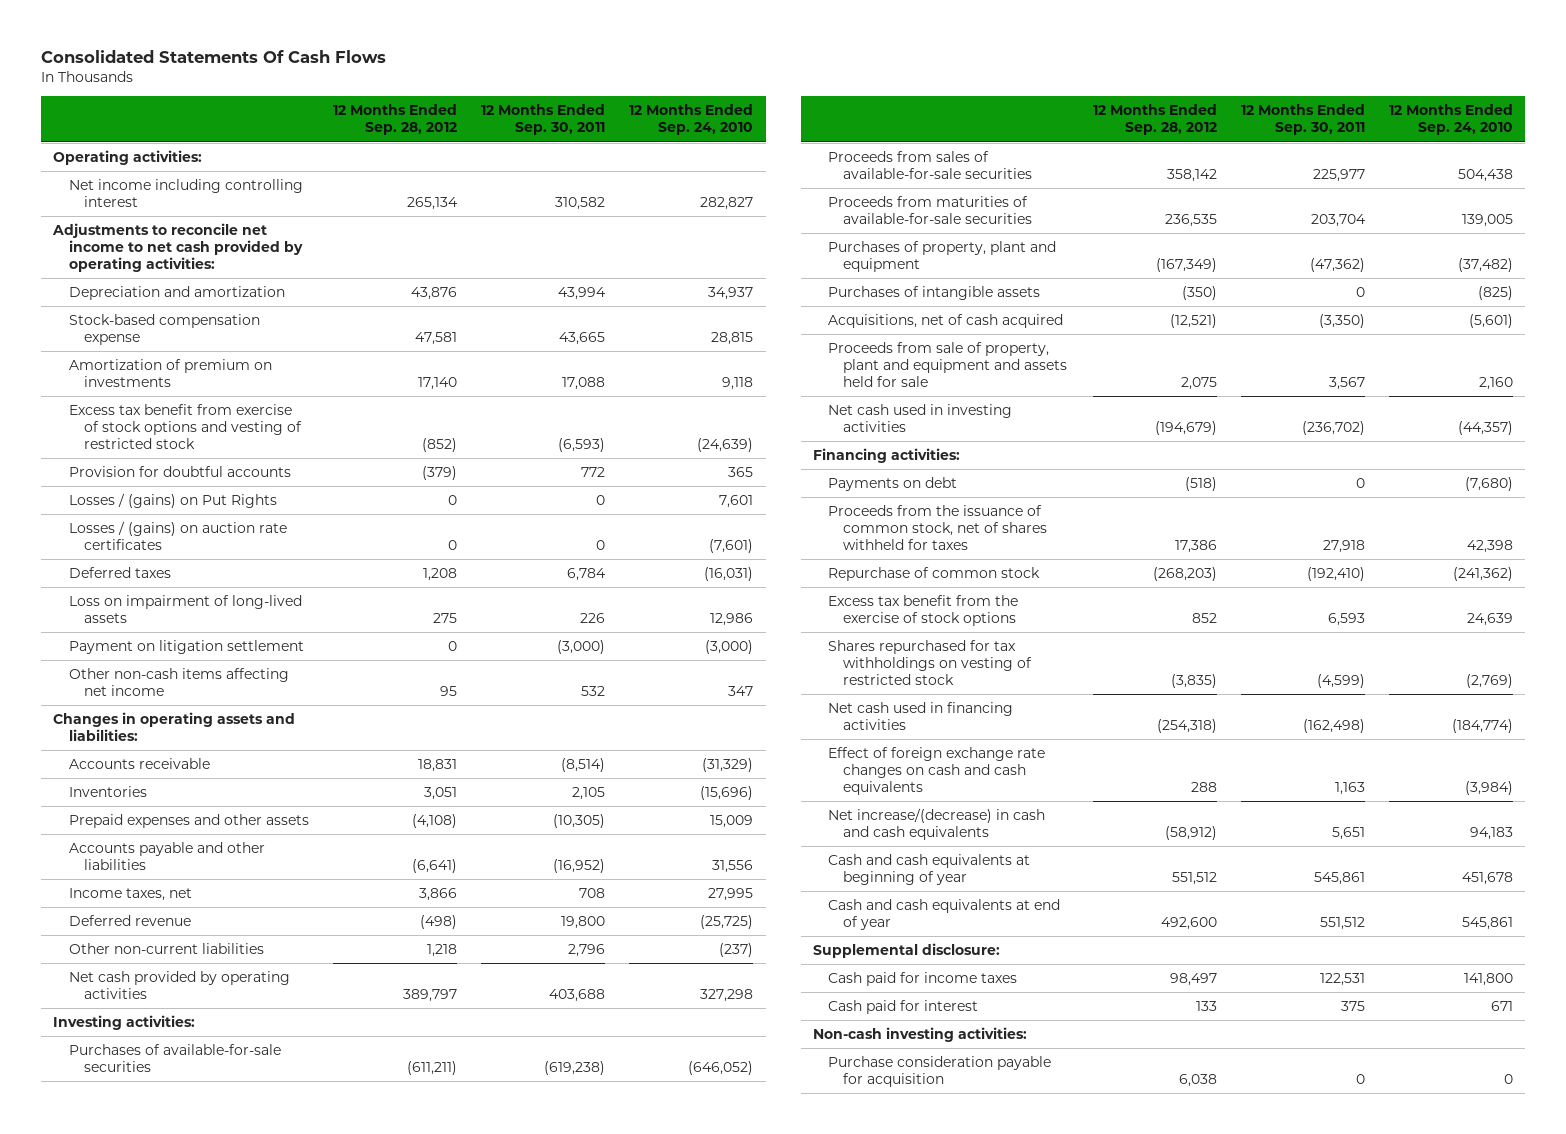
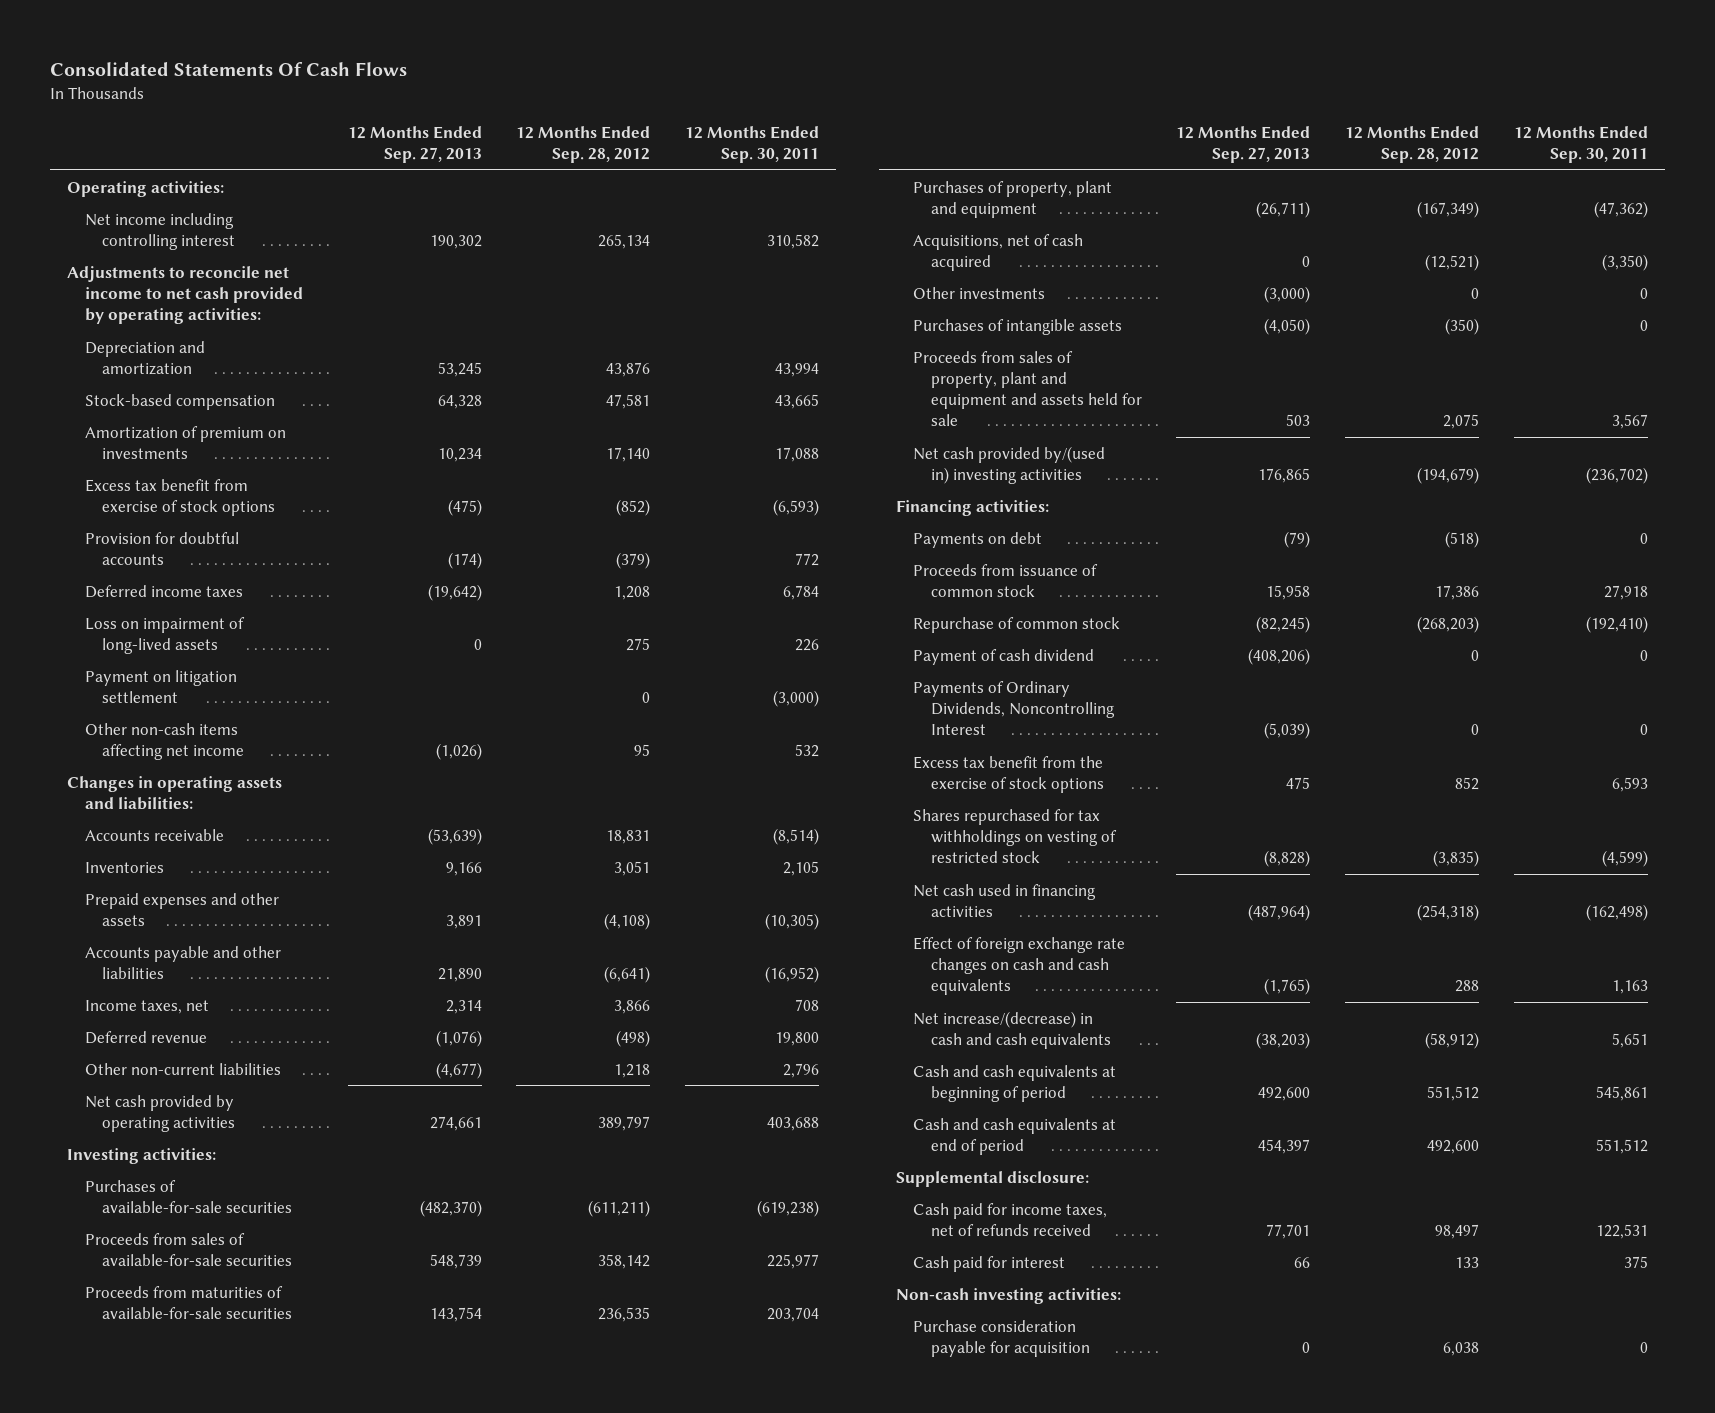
[629,104,754,136] 12 Months Ended Sep. 24, 2010 -> none
none -> [347,126,482,164] 12 Months Ended Sep. 27, 2013
[68,314,260,345] Stock-based compensation expense -> [84,393,275,410] Stock-based compensation
[68,404,302,449] Excess tax benefit from exercise of stock options and vesting of restricted stock -> [84,478,276,516] Excess tax benefit from exercise of stock options
[68,493,277,509] Losses / (gains) on Put Rights -> none
[68,521,287,550] Losses / (gains) on auction rate certificates -> none
[68,567,171,579] Deferred taxes -> [84,584,243,598] Deferred income taxes
none -> [913,286,1046,299] Other investments
[828,286,1041,301] Purchases of intangible assets -> [913,318,1123,335] Purchases of intangible assets
[828,342,1068,387] Proceeds from sale of property, plant and equipment and assets held for sale -> [913,350,1142,426] Proceeds from sales of property, plant and equipment and assets held for sale
[828,404,1013,432] Net cash used in investing activities -> [913,445,1106,484] Net cash provided by/(used in) investing activities
[828,505,1048,550] Proceeds from the issuance of common stock, net of shares withheld for taxes -> [913,563,1099,597] Proceeds from issuance of common stock
none -> [913,648,1095,665] Payment of cash dividend
none -> [913,680,1115,735] Payments of Ordinary Dividends, Noncontrolling Interest
[828,854,1031,885] Cash and cash equivalents at beginning of year -> [913,1064,1117,1102] Cash and cash equivalents at beginning of period
[828,899,1061,930] Cash and cash equivalents at end of year -> [913,1117,1117,1155] Cash and cash equivalents at end of period
[828,972,1018,987] Cash paid for income taxes -> [913,1202,1108,1236] Cash paid for income taxes, net of refunds received

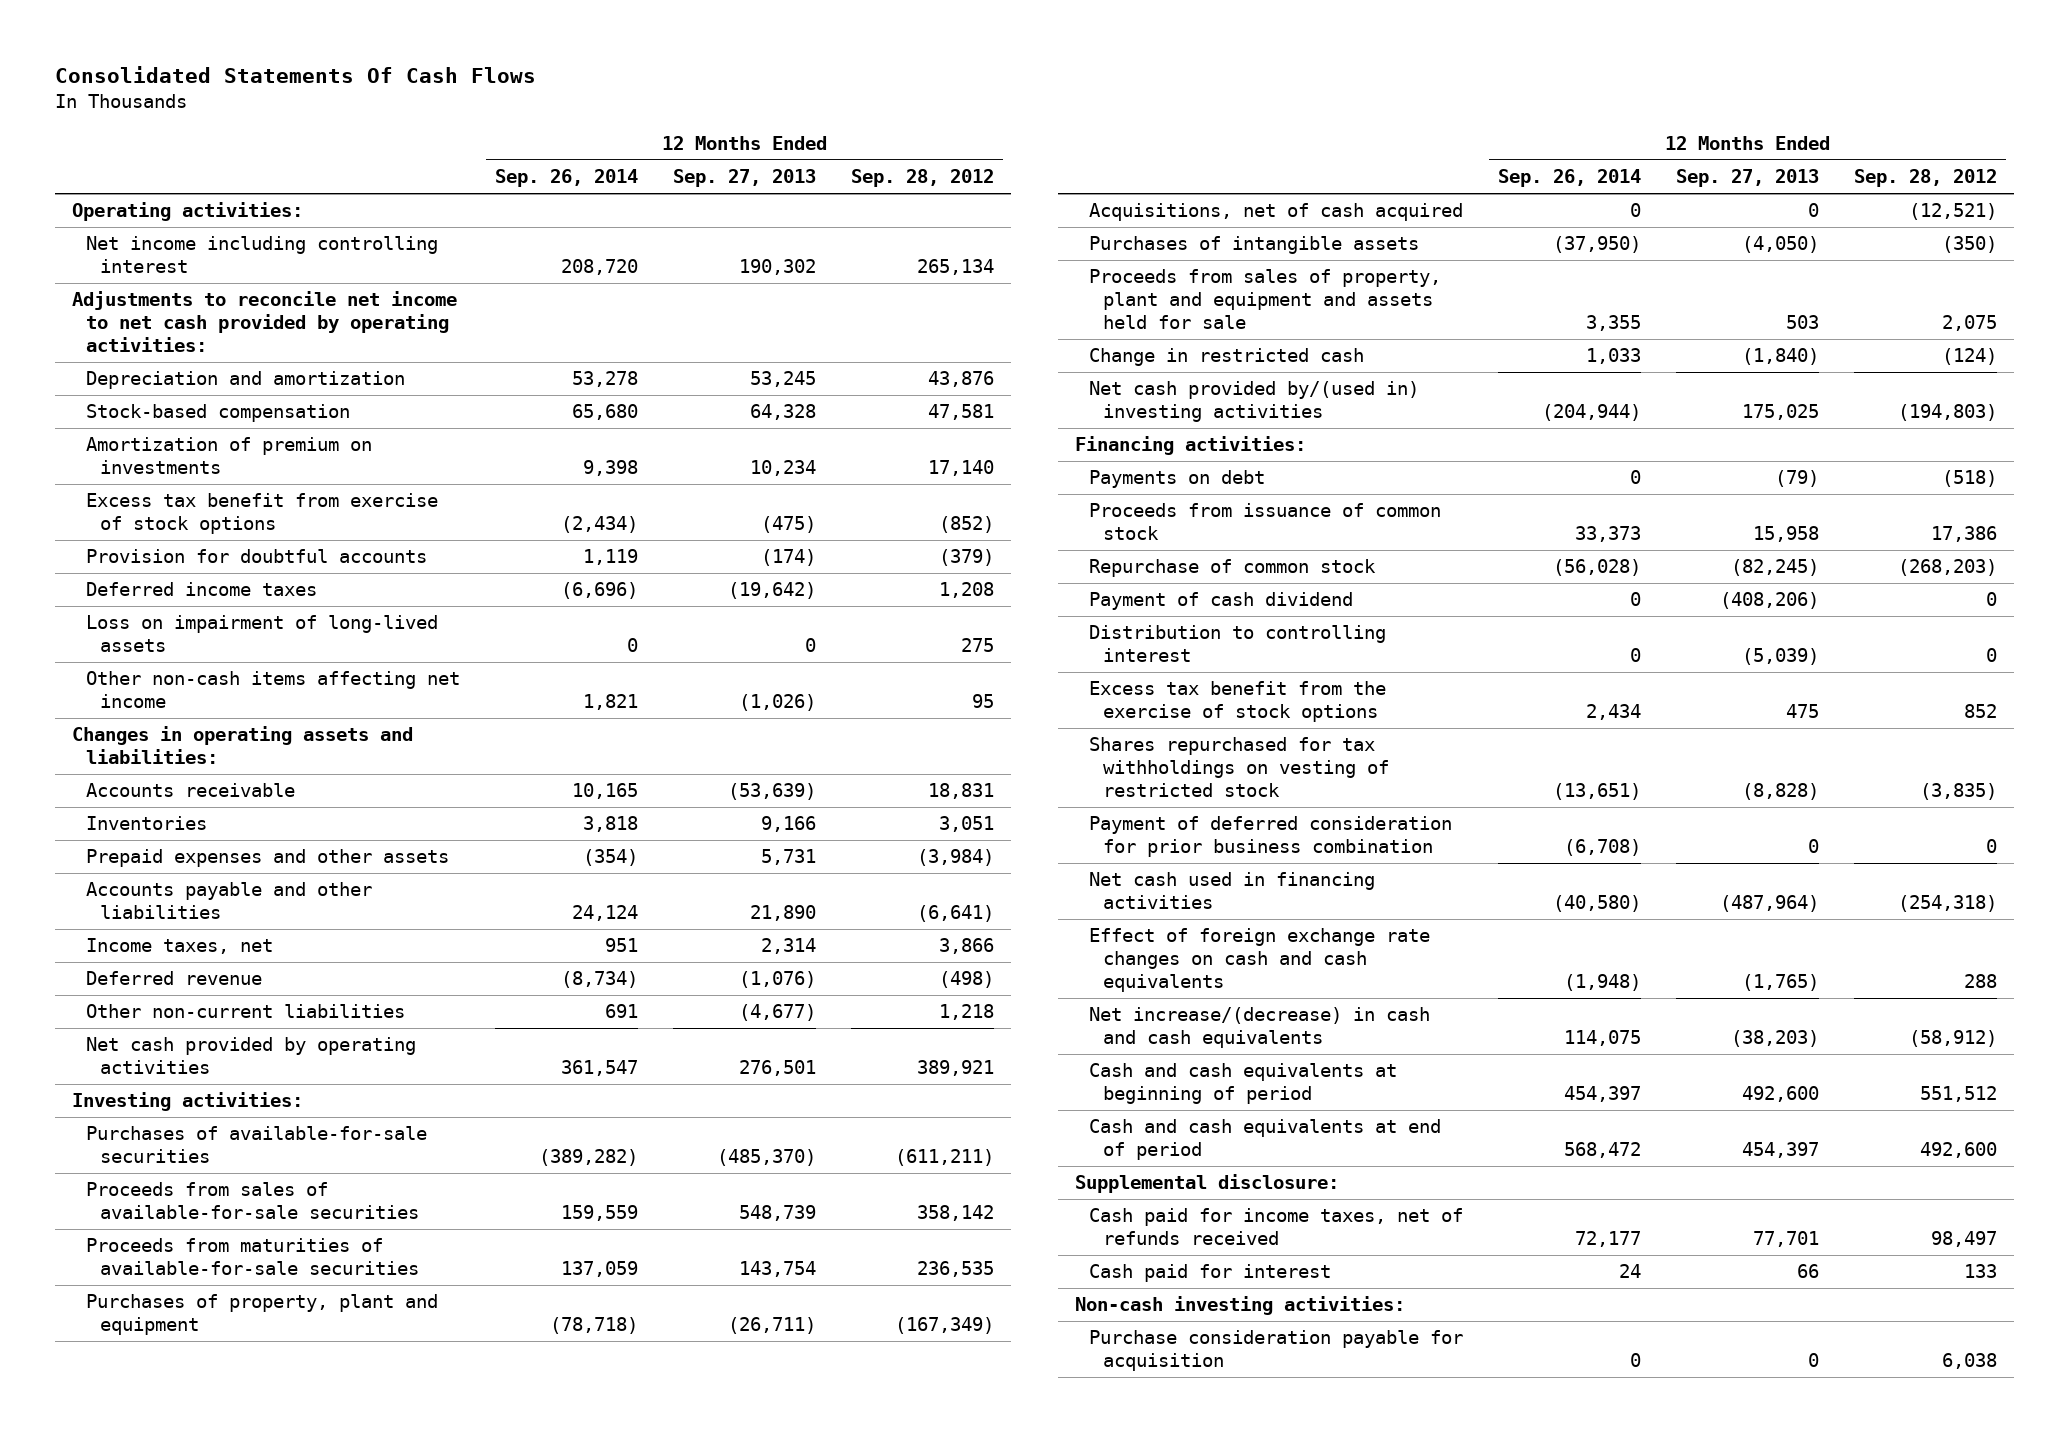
[684,126,819,164] 12 Months Ended Sep. 30, 2011 -> none
none -> [495,169,639,188] Sep. 26, 2014
[84,669,237,703] Payment on litigation settlement -> none
[445,914,482,929] 3,891 -> [761,849,817,866] 5,731
[604,912,651,930] (4,108) -> [917,849,995,867] (3,984)
[429,1115,482,1131] 274,661 -> [739,1060,817,1077] 276,501
[598,1115,651,1131] 389,797 -> [917,1060,995,1077] 389,921
[419,1199,482,1217] (482,370) -> [717,1149,817,1167] (485,370)
[913,286,1046,299] Other investments -> none
none -> [1089,348,1365,367] Change in restricted cash
[1258,467,1311,483] 176,865 -> [1742,404,1820,421] 175,025
[1417,466,1480,484] (194,679) -> [1897,404,1997,422] (194,803)
[913,680,1115,735] Payments of Ordinary Dividends, Noncontrolling Interest -> [1089,625,1387,663] Distribution to controlling interest
none -> [1089,816,1453,858] Payment of deferred consideration for prior business combination

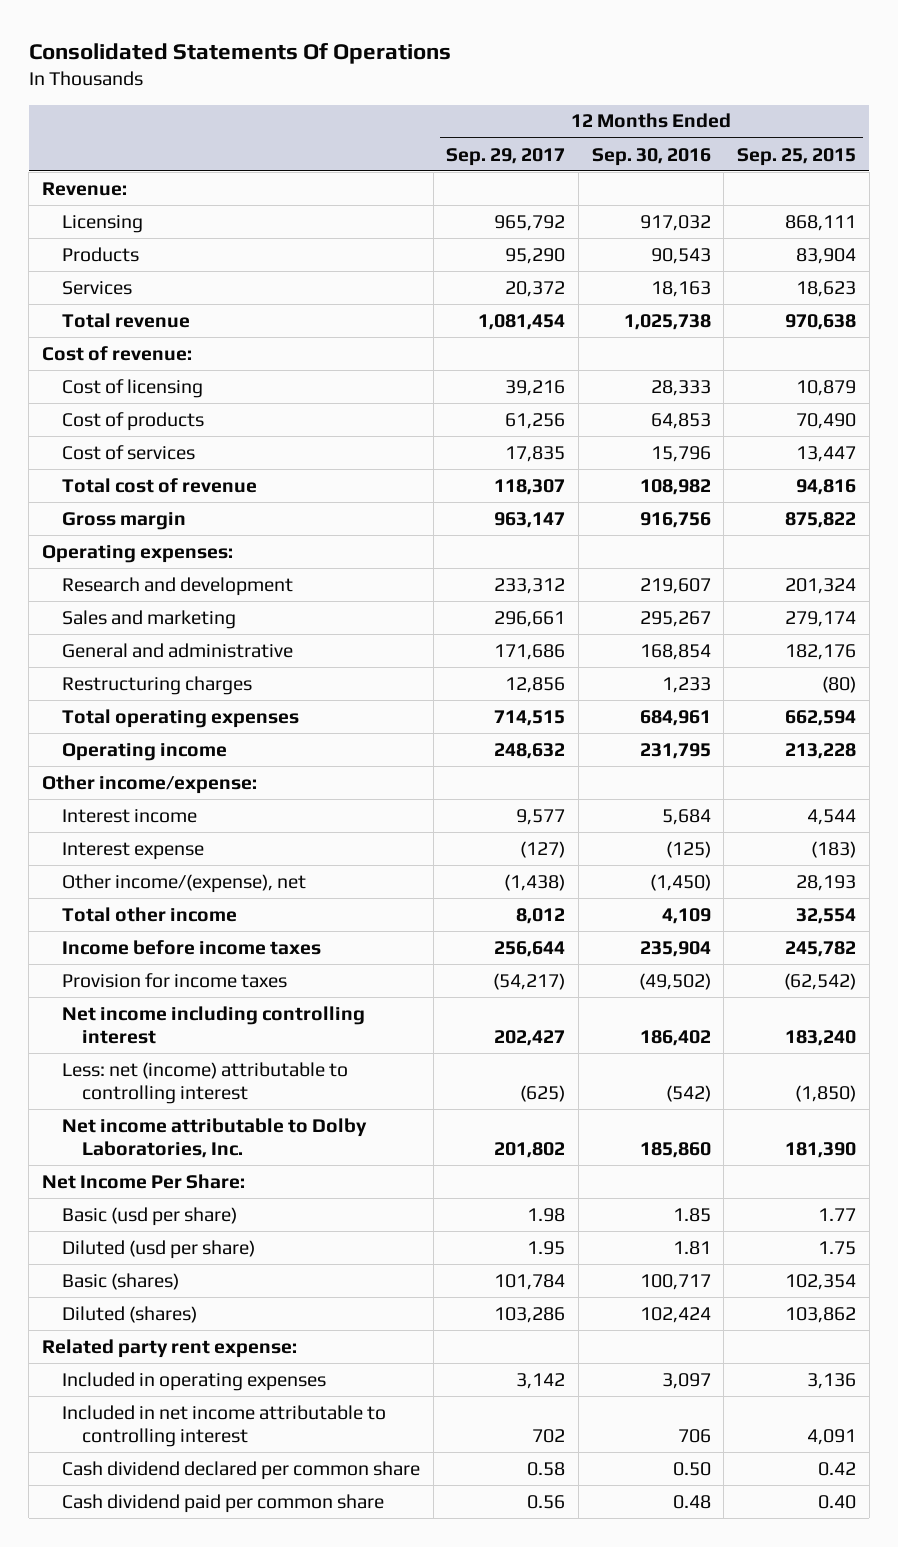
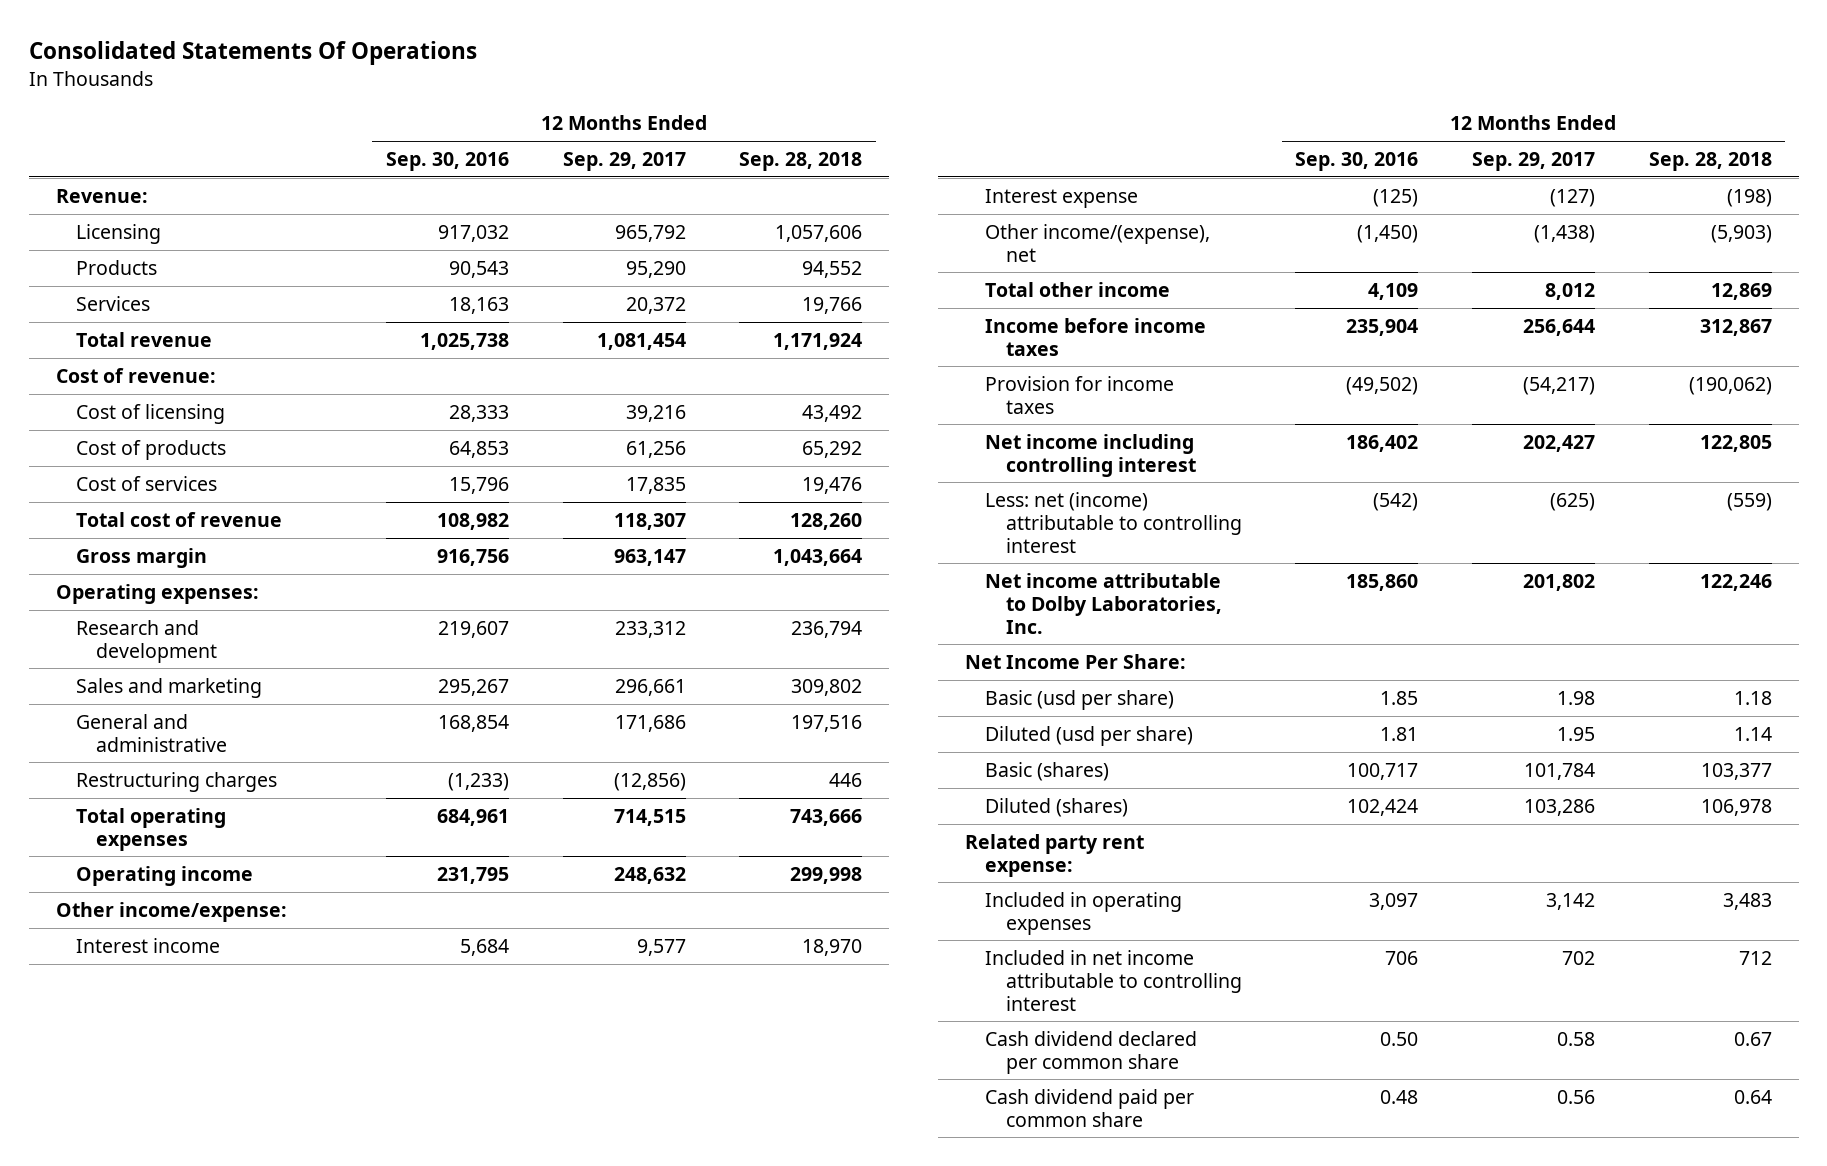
[736,147,856,166] Sep. 25, 2015 -> none
none -> [739,151,863,171] Sep. 28, 2018
[505,676,566,693] 12,856 -> [613,772,686,791] (12,856)
[661,676,711,693] 1,233 -> [447,772,509,791] (1,233)

